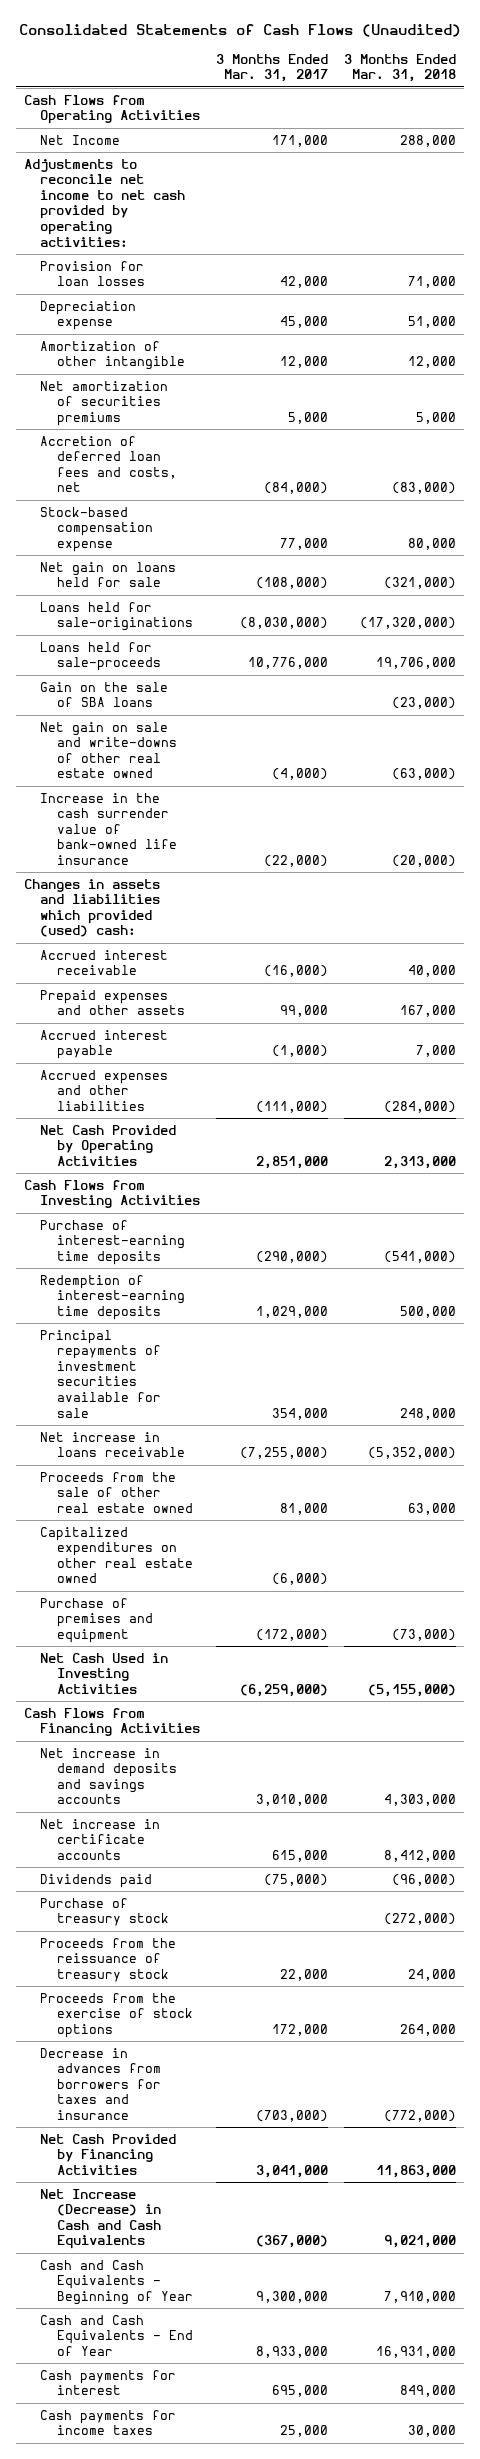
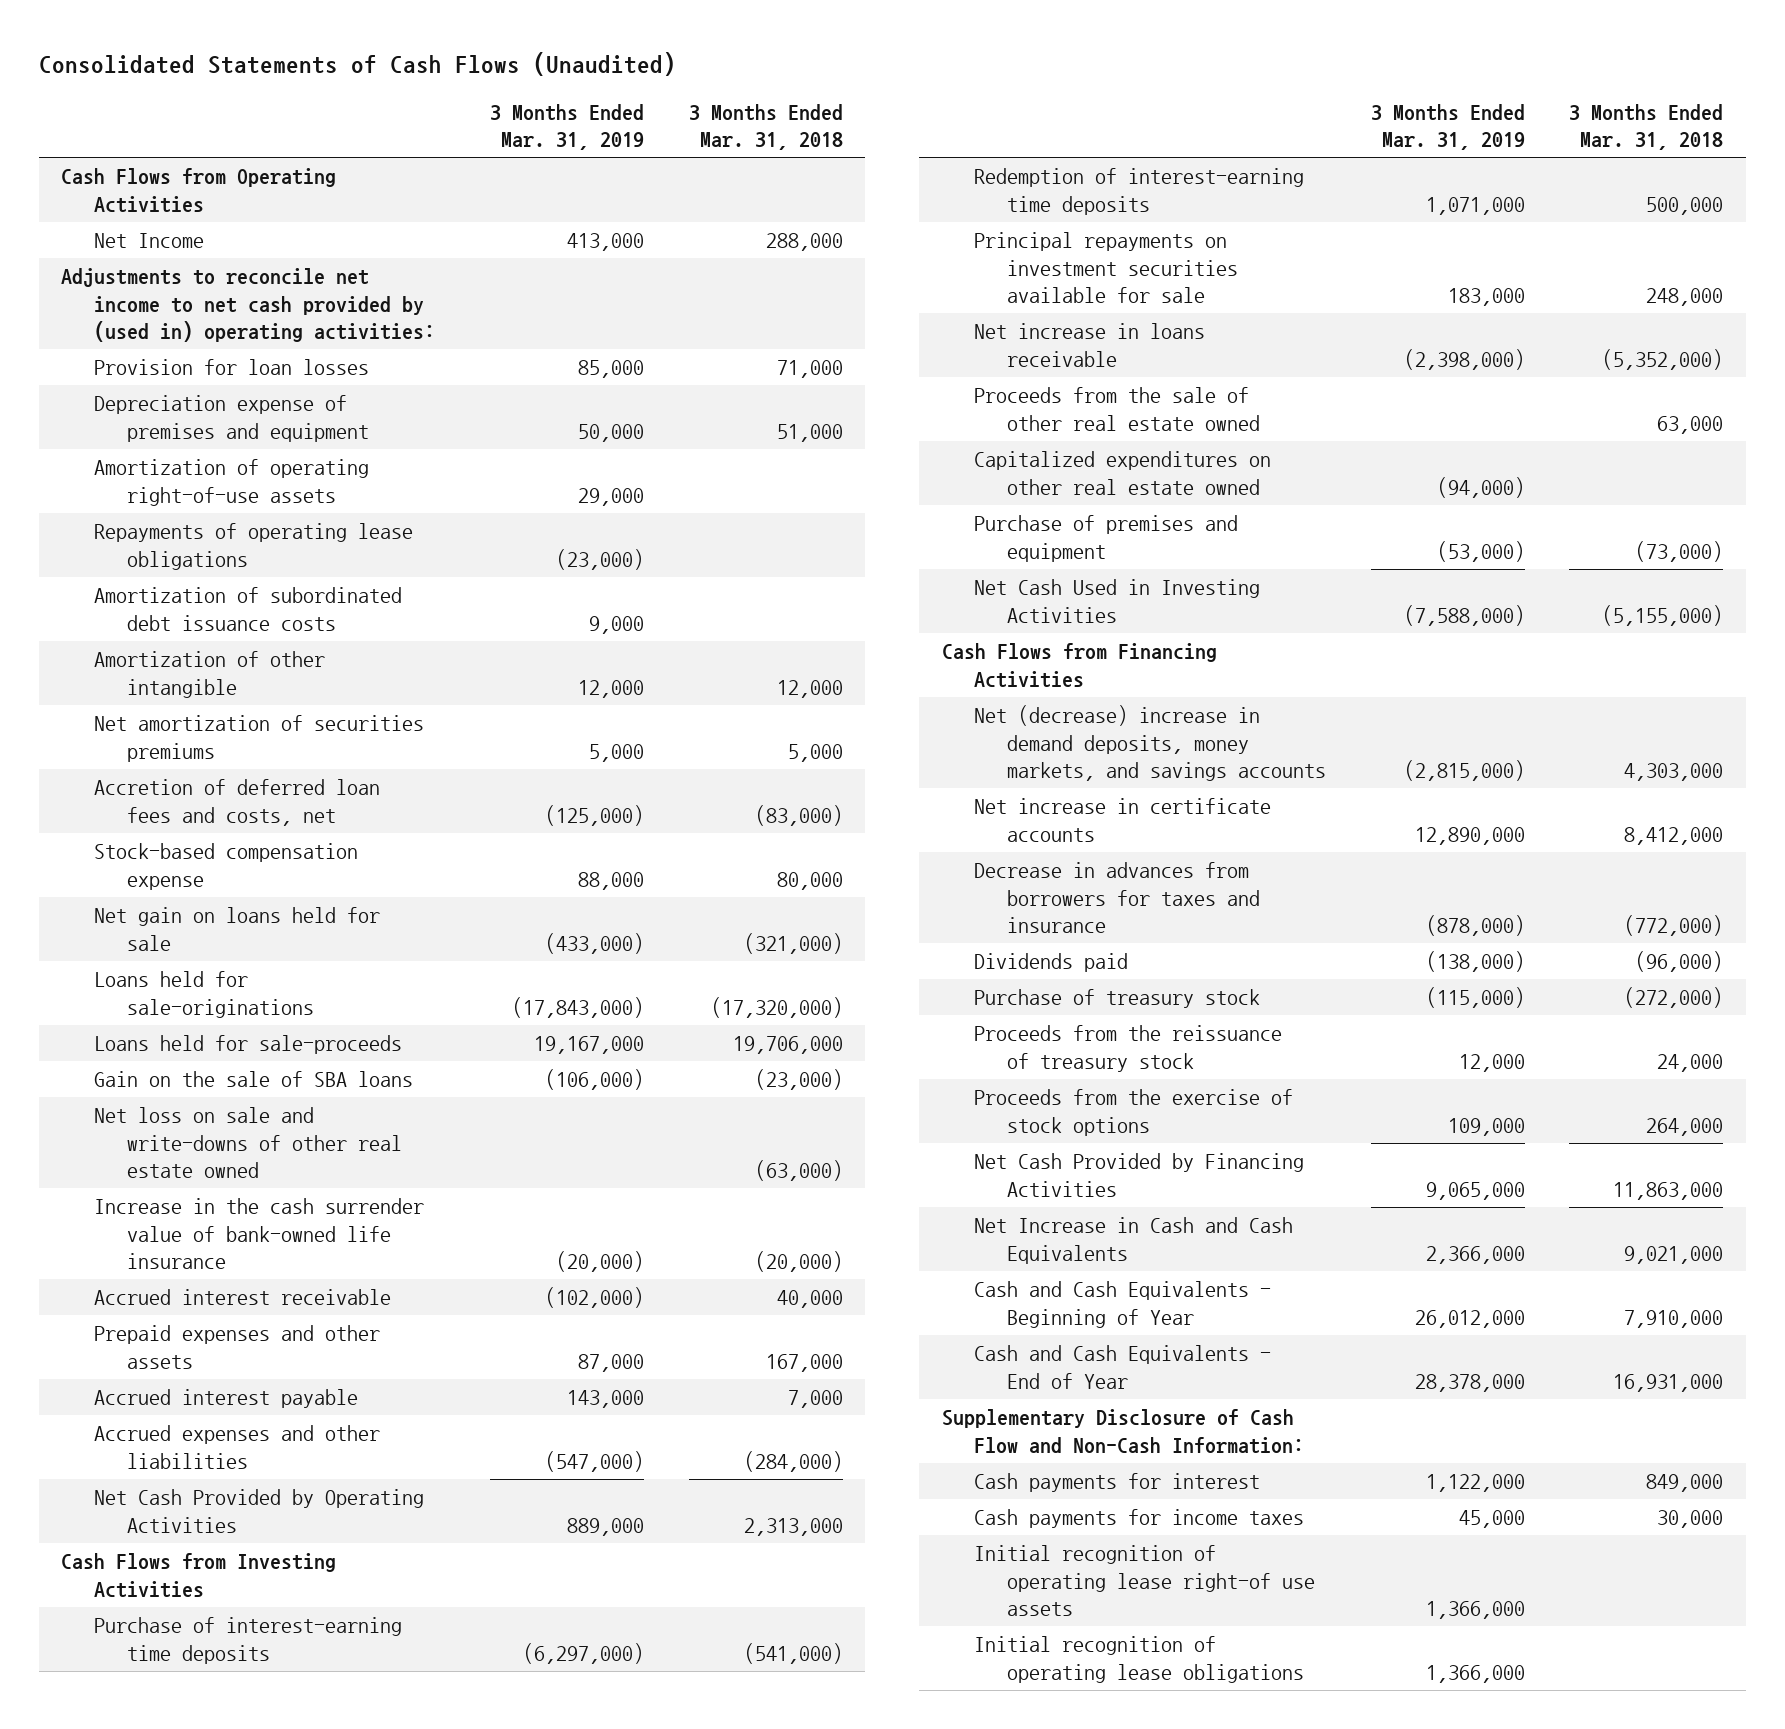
[216,53,329,83] 3 Months Ended Mar. 31, 2017 -> none
none -> [490,103,645,151] 3 Months Ended Mar. 31, 2019
[23,158,186,247] Adjustments to reconcile net income to net cash provided by operating activities: -> [61,267,435,343] Adjustments to reconcile net income to net cash provided by (used in) operating activities:
[40,300,137,331] Depreciation expense -> [93,394,369,442] Depreciation expense of premises and equipment
none -> [93,458,369,506] Amortization of operating right-of-use assets
none -> [93,522,413,570] Repayments of operating lease obligations
none -> [93,586,402,631] Amortization of subordinated debt issuance costs
[40,721,178,779] Net gain on sale and write-downs of other real estate owned -> [93,1106,402,1179] Net loss on sale and write-downs of other real estate owned
[23,878,161,938] Changes in assets and liabilities which provided (used) cash: -> none
[40,1329,162,1418] Principal repayments of investment securities available for sale -> [974,231,1238,304] Principal repayments on investment securities available for sale
[40,1747,178,1805] Net increase in demand deposits and savings accounts -> [974,704,1326,782] Net (decrease) increase in demand deposits, money markets, and savings accounts
[40,2047,162,2121] Decrease in advances from borrowers for taxes and insurance -> [974,861,1260,934] Decrease in advances from borrowers for taxes and insurance
[40,2188,162,2250] Net Increase (Decrease) in Cash and Cash Equivalents -> [974,1216,1294,1264] Net Increase in Cash and Cash Equivalents
none -> [941,1408,1305,1454] Supplementary Disclosure of Cash Flow and Non-Cash Information:
none -> [974,1544,1315,1617] Initial recognition of operating lease right-of use assets
none -> [974,1635,1304,1683] Initial recognition of operating lease obligations

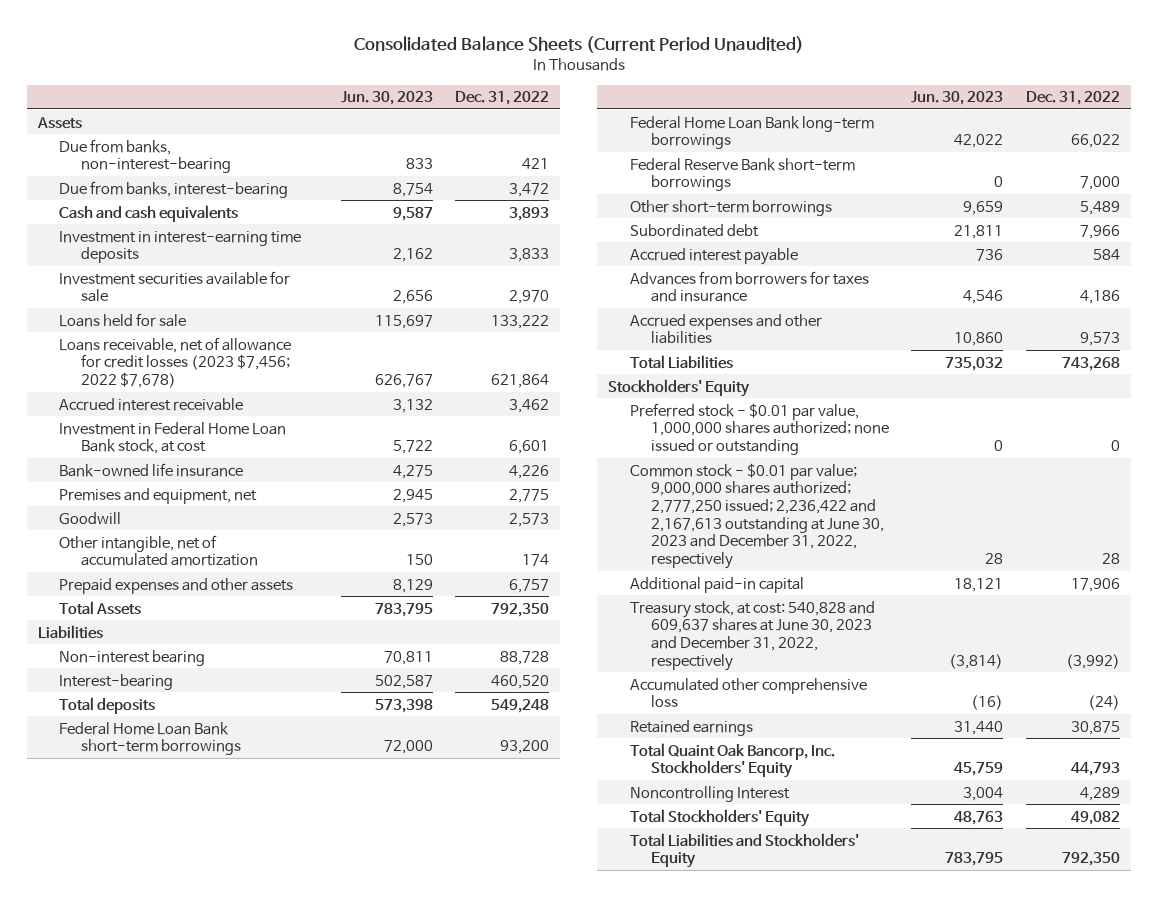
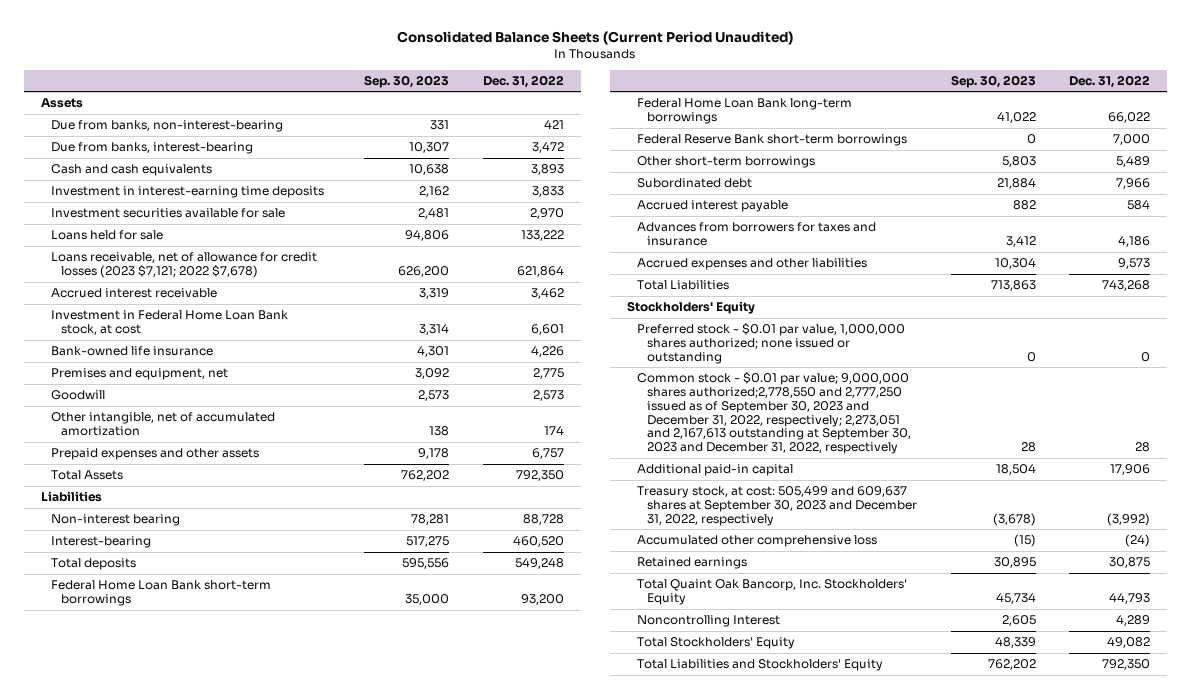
[340,91,433,106] Jun. 30, 2023 -> none
none -> [364,74,450,88] Sep. 30, 2023
[59,336,292,388] Loans receivable, net of allowance for credit losses (2023 $7,456; 2022 $7,678) -> [50,252,317,278] Loans receivable, net of allowance for credit losses (2023 $7,121; 2022 $7,678)
[629,462,885,570] Common stock - $0.01 par value; 9,000,000 shares authorized; 2,777,250 issued; 2,236,422 and 2,167,613 outstanding at June 30, 2023 and December 31, 2022, respectively -> [637,372,912,455] Common stock - $0.01 par value; 9,000,000 shares authorized;2,778,550 and 2,777,250 issued as of September 30, 2023 and December 31, 2022, respectively; 2,273,051 and 2,167,613 outstanding at September 30, 2023 and December 31, 2022, respectively
[629,600,875,671] Treasury stock, at cost: 540,828 and 609,637 shares at June 30, 2023 and December 31, 2022, respectively -> [637,486,918,526] Treasury stock, at cost: 505,499 and 609,637 shares at September 30, 2023 and December 31, 2022, respectively

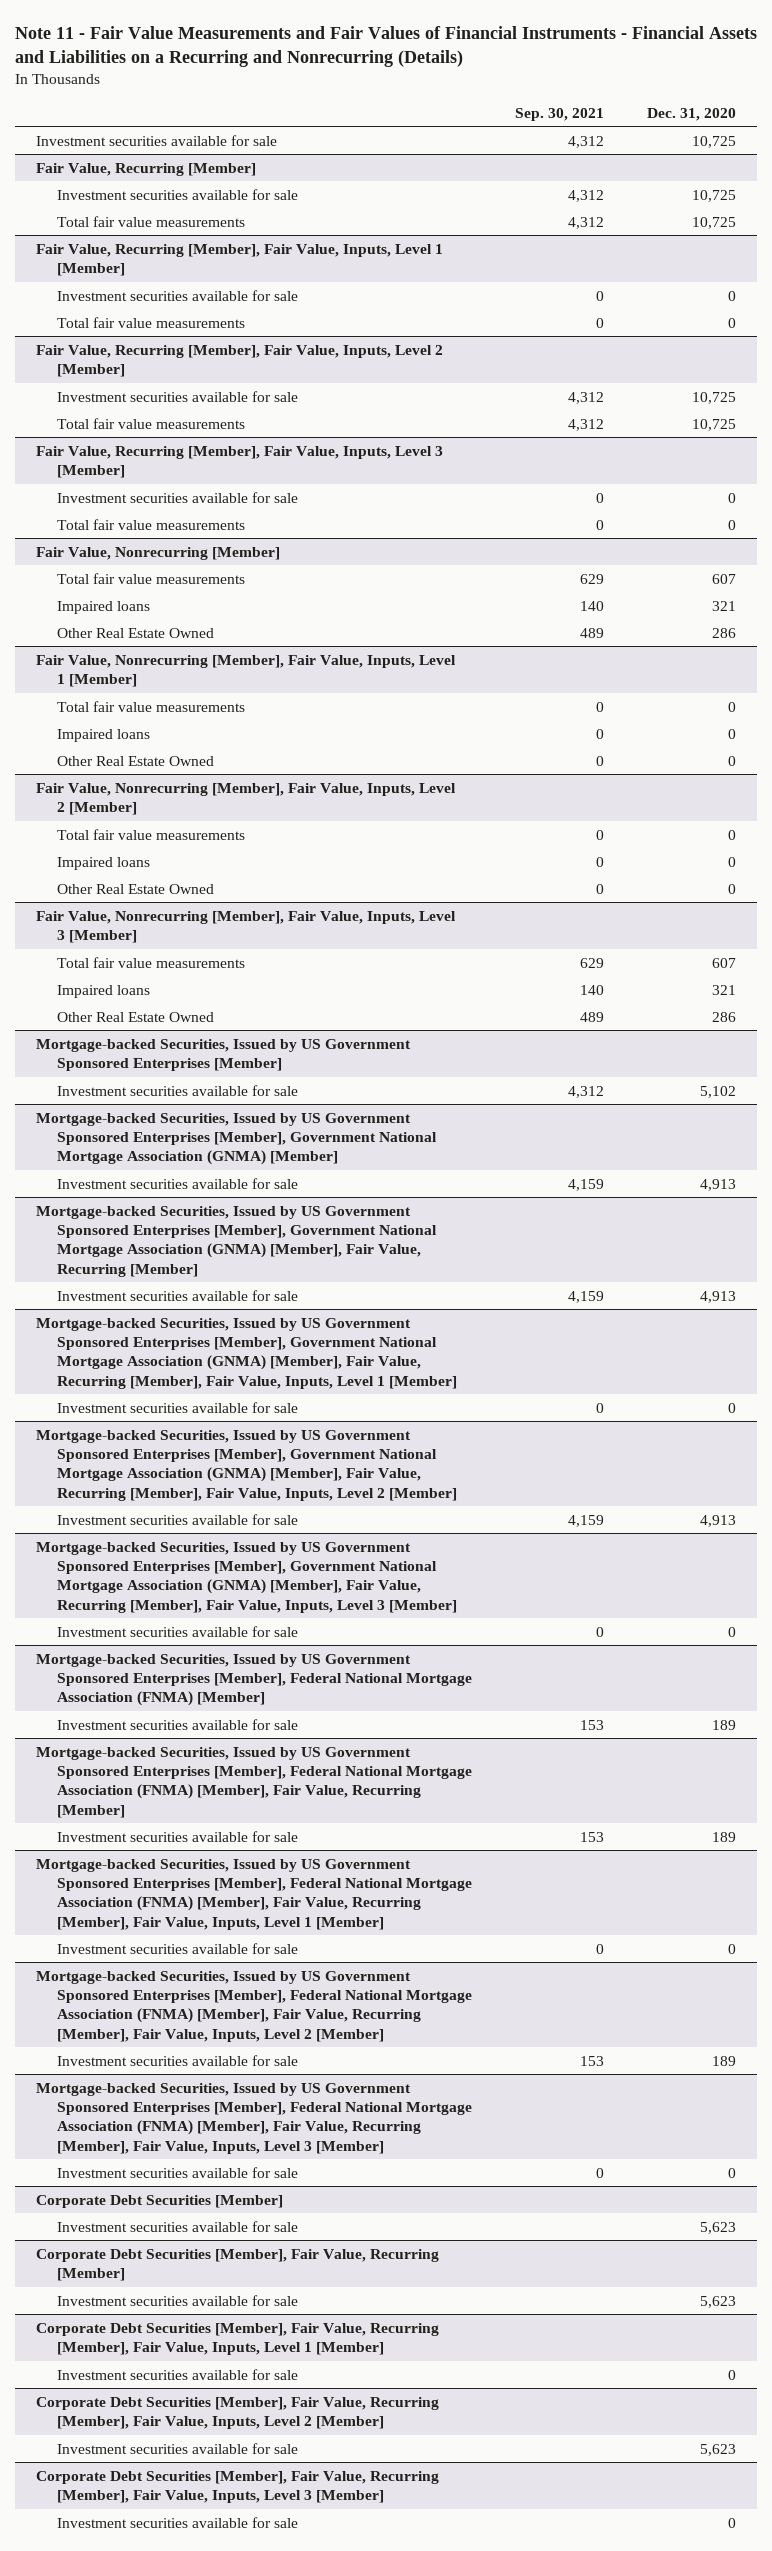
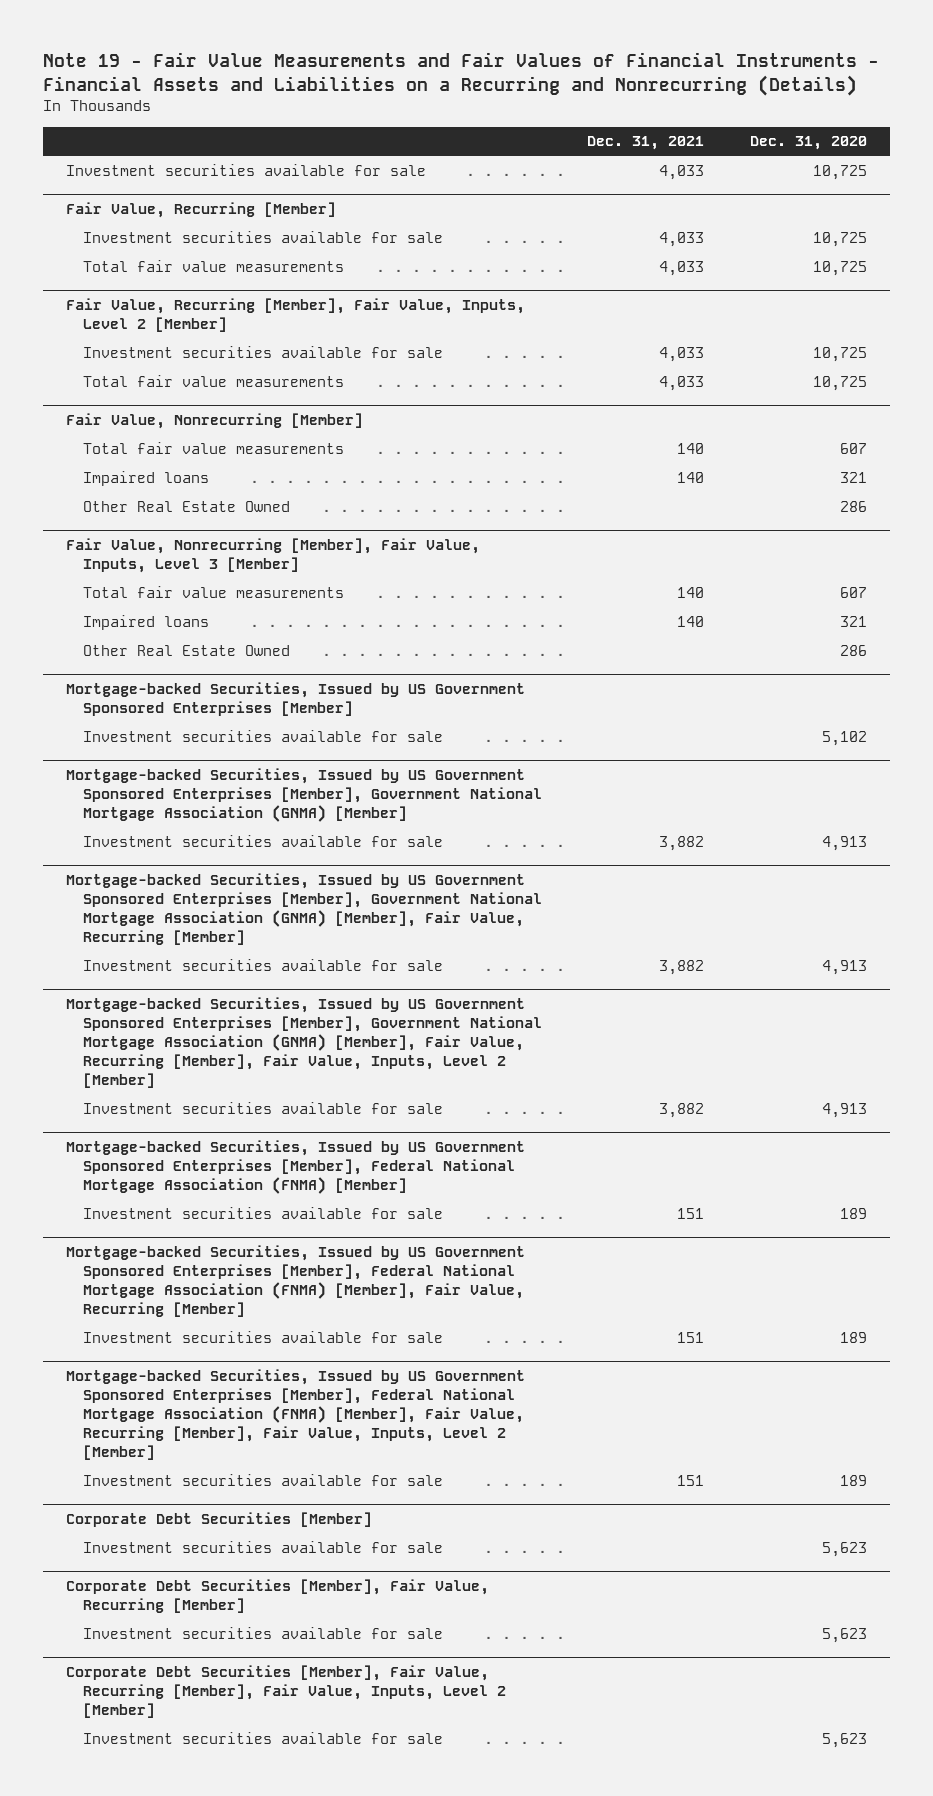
[14,25,757,67] Note 11 - Fair Value Measurements and Fair Values of Financial Instruments - Financial Assets and Liabilities on a Recurring and Nonrecurring (Details) -> [43,52,880,96] Note 19 - Fair Value Measurements and Fair Values of Financial Instruments - Financial Assets and Liabilities on a Recurring and Nonrecurring (Details)
[514,107,604,121] Sep. 30, 2021 -> none
none -> [587,136,705,151] Dec. 31, 2021
[36,243,444,277] Fair Value, Recurring [Member], Fair Value, Inputs, Level 1 [Member] -> none
[56,289,298,301] Investment securities available for sale -> none
[56,316,245,328] Total fair value measurements -> none
[36,445,444,479] Fair Value, Recurring [Member], Fair Value, Inputs, Level 3 [Member] -> none
[56,491,298,503] Investment securities available for sale -> none
[56,518,245,530] Total fair value measurements -> none
[36,654,457,688] Fair Value, Nonrecurring [Member], Fair Value, Inputs, Level 1 [Member] -> none
[56,700,245,712] Total fair value measurements -> none
[56,728,150,742] Impaired loans -> none
[56,755,214,766] Other Real Estate Owned -> none
[36,782,457,816] Fair Value, Nonrecurring [Member], Fair Value, Inputs, Level 2 [Member] -> none
[56,828,245,840] Total fair value measurements -> none
[56,856,150,870] Impaired loans -> none
[56,883,214,894] Other Real Estate Owned -> none
[36,1317,457,1389] Mortgage-backed Securities, Issued by US Government Sponsored Enterprises [Member], Government National Mortgage Association (GNMA) [Member], Fair Value, Recurring [Member], Fair Value, Inputs, Level 1 [Member] -> none
[56,1401,298,1413] Investment securities available for sale -> none
[36,1541,457,1613] Mortgage-backed Securities, Issued by US Government Sponsored Enterprises [Member], Government National Mortgage Association (GNMA) [Member], Fair Value, Recurring [Member], Fair Value, Inputs, Level 3 [Member] -> none
[56,1625,298,1637] Investment securities available for sale -> none
[36,1858,472,1930] Mortgage-backed Securities, Issued by US Government Sponsored Enterprises [Member], Federal National Mortgage Association (FNMA) [Member], Fair Value, Recurring [Member], Fair Value, Inputs, Level 1 [Member] -> none
[56,1942,298,1954] Investment securities available for sale -> none
[36,2082,472,2154] Mortgage-backed Securities, Issued by US Government Sponsored Enterprises [Member], Federal National Mortgage Association (FNMA) [Member], Fair Value, Recurring [Member], Fair Value, Inputs, Level 3 [Member] -> none
[56,2166,298,2178] Investment securities available for sale -> none
[36,2322,440,2356] Corporate Debt Securities [Member], Fair Value, Recurring [Member], Fair Value, Inputs, Level 1 [Member] -> none
[56,2368,298,2380] Investment securities available for sale -> none
[36,2470,440,2504] Corporate Debt Securities [Member], Fair Value, Recurring [Member], Fair Value, Inputs, Level 3 [Member] -> none
[56,2516,298,2528] Investment securities available for sale -> none

